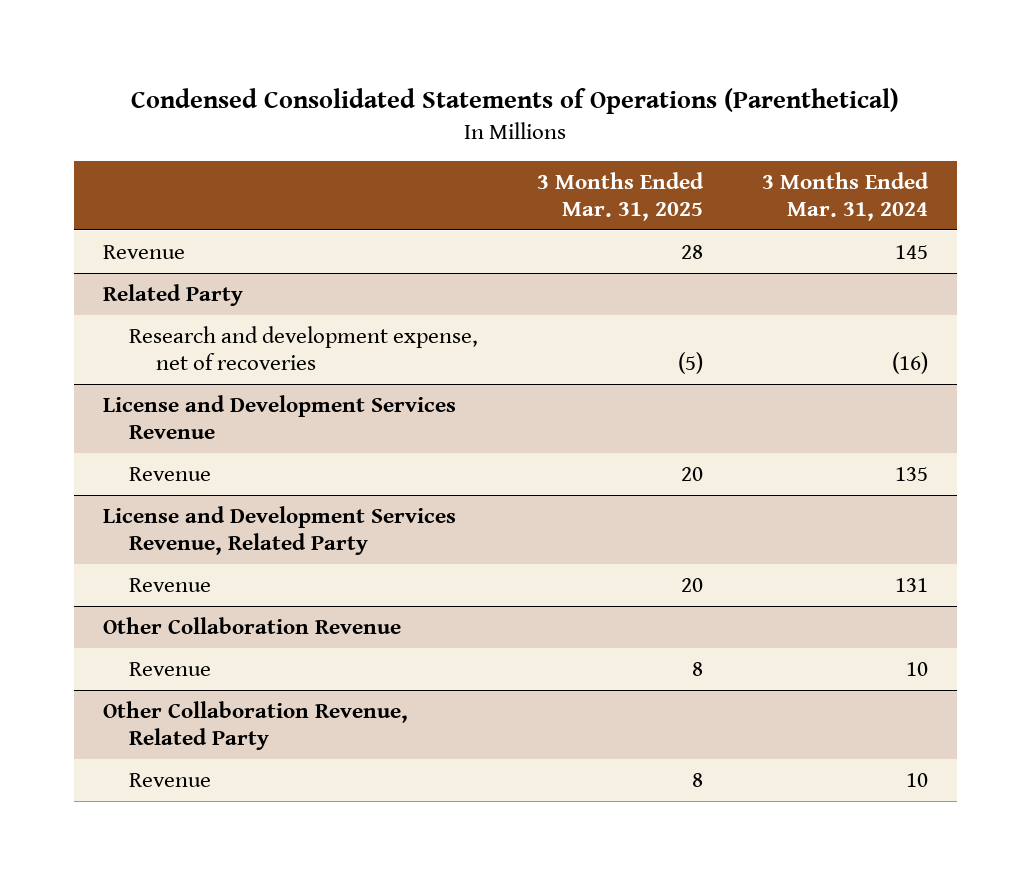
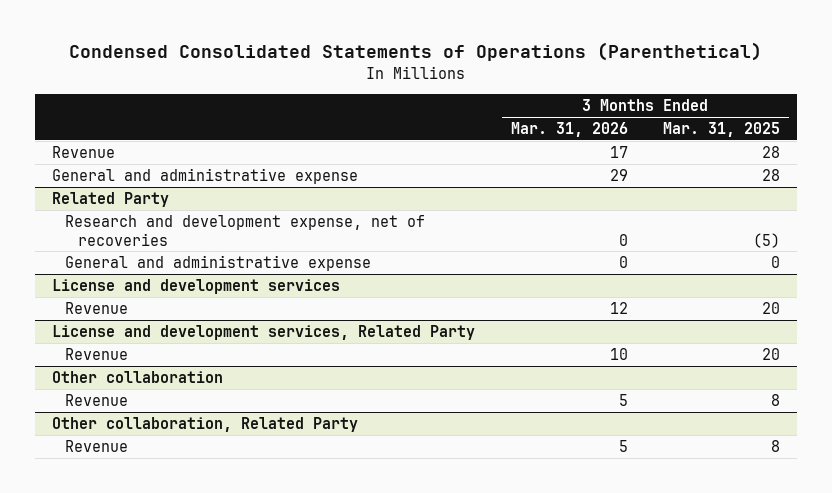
[761,171,929,221] 3 Months Ended Mar. 31, 2024 -> none
none -> [510,122,628,138] Mar. 31, 2026
none -> [52,167,359,184] General and administrative expense
none -> [65,254,372,271] General and administrative expense
[102,394,456,439] License and Development Services Revenue -> [52,278,341,294] License and development services
[102,505,456,555] License and Development Services Revenue, Related Party -> [52,324,476,340] License and development services, Related Party
[102,616,401,634] Other Collaboration Revenue -> [52,370,224,383] Other collaboration
[102,700,408,750] Other Collaboration Revenue, Related Party -> [52,416,359,432] Other collaboration, Related Party

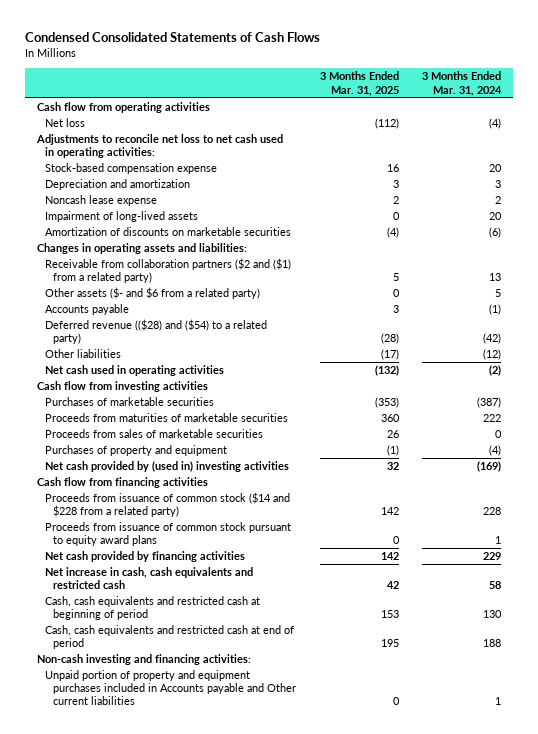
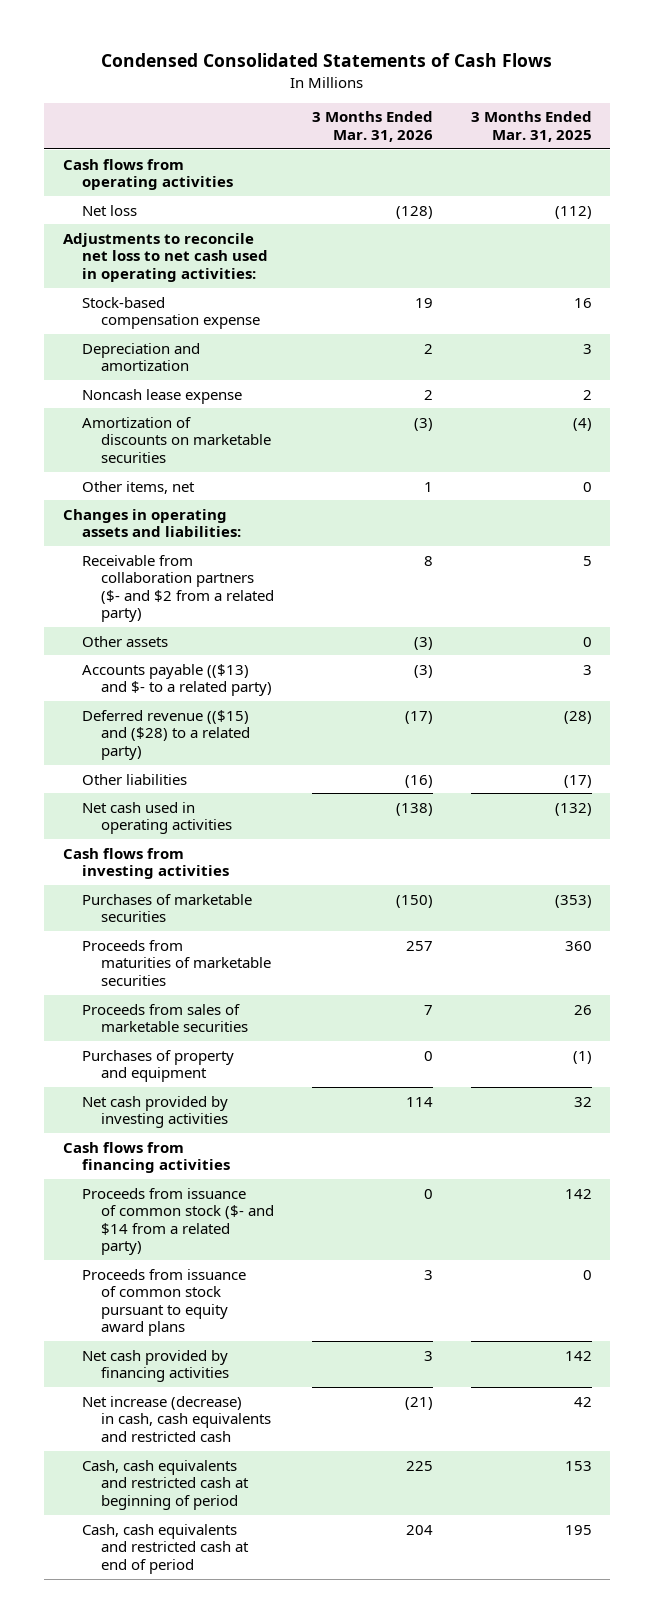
[422,71,503,96] 3 Months Ended Mar. 31, 2024 -> none
none -> [311,111,433,142] 3 Months Ended Mar. 31, 2026
[36,101,210,113] Cash flow from operating activities -> [62,158,234,191] Cash flows from operating activities
[44,210,198,222] Impairment of long-lived assets -> none
none -> [82,480,196,494] Other items, net
[44,257,291,284] Receivable from collaboration partners ($2 and ($1) from a related party) -> [82,554,275,623] Receivable from collaboration partners ($- and $2 from a related party)
[44,286,260,299] Other assets ($- and $6 from a related party) -> [82,635,169,647] Other assets
[44,303,129,315] Accounts payable -> [82,663,273,697] Accounts payable (($13) and $- to a related party)
[44,318,267,345] Deferred revenue (($28) and ($54) to a related party) -> [82,709,251,760] Deferred revenue (($15) and ($28) to a related party)
[36,380,208,392] Cash flow from investing activities -> [62,847,230,880] Cash flows from investing activities
[44,460,289,472] Net cash provided by (used in) investing activities -> [82,1095,229,1129] Net cash provided by investing activities
[36,476,208,488] Cash flow from financing activities -> [62,1141,231,1174] Cash flows from financing activities
[44,491,290,518] Proceeds from issuance of common stock ($14 and $228 from a related party) -> [82,1187,275,1256] Proceeds from issuance of common stock ($- and $14 from a related party)
[44,566,253,590] Net increase in cash, cash equivalents and restricted cash -> [82,1395,272,1442] Net increase (decrease) in cash, cash equivalents and restricted cash
[36,653,251,665] Non-cash investing and financing activities: -> none
[44,669,297,706] Unpaid portion of property and equipment purchases included in Accounts payable and Other current liabilities -> none

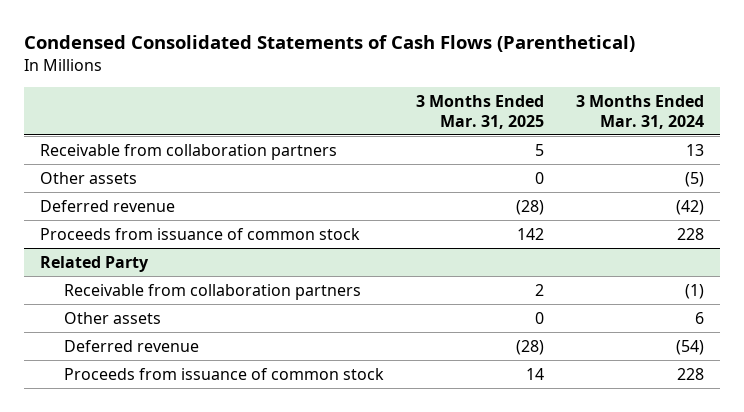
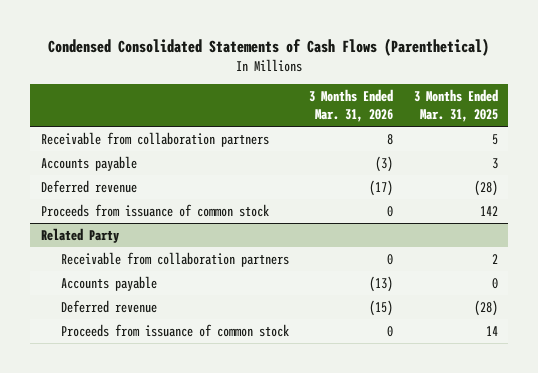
[576,94,705,129] 3 Months Ended Mar. 31, 2024 -> none
none -> [309,89,394,123] 3 Months Ended Mar. 31, 2026
[39,171,137,184] Other assets -> none
none -> [40,155,137,171] Accounts payable
[63,311,161,324] Other assets -> none
none -> [60,275,157,291] Accounts payable

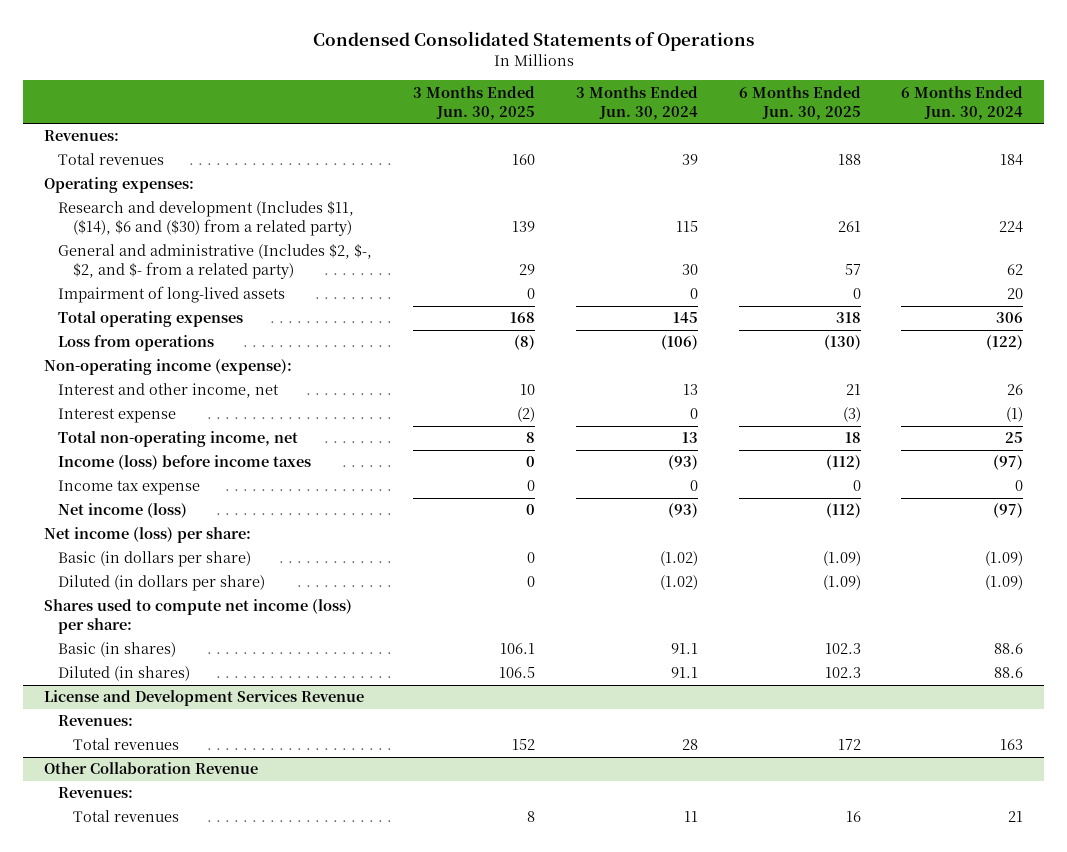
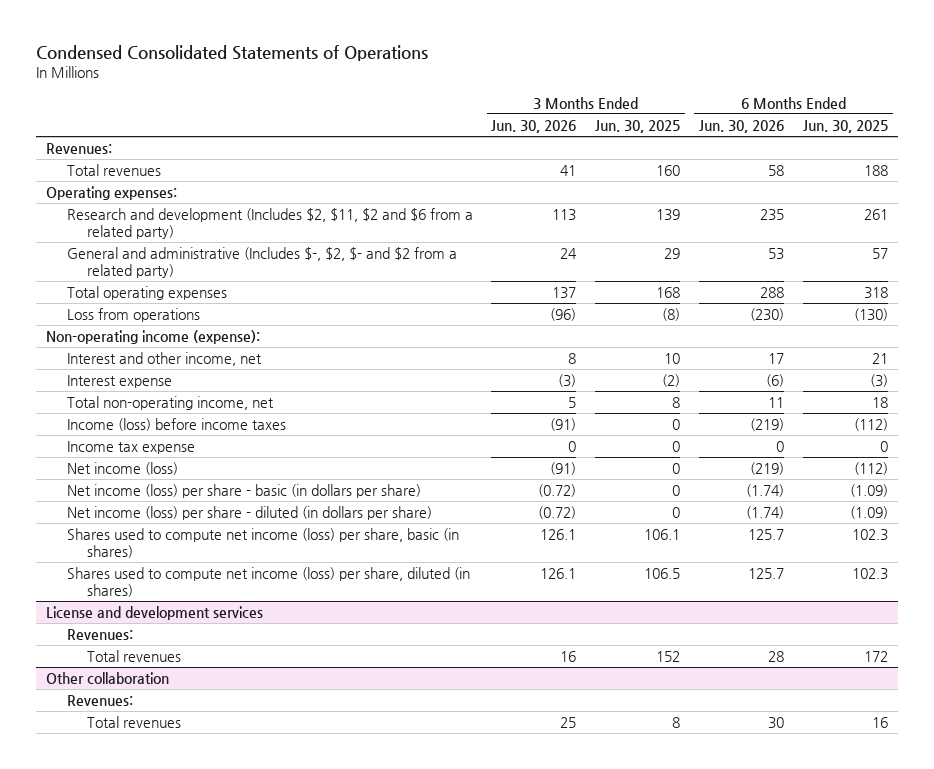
[575,85,698,120] 3 Months Ended Jun. 30, 2024 -> none
[901,85,1024,120] 6 Months Ended Jun. 30, 2024 -> none
none -> [491,119,577,133] Jun. 30, 2026
none -> [699,119,785,133] Jun. 30, 2026
[58,286,286,304] Impairment of long-lived assets -> none
[58,201,355,237] Research and development (Includes $11, ($14), $6 and ($30) from a related party) -> [66,208,473,240] Research and development (Includes $2, $11, $2 and $6 from a related party)
[58,244,373,280] General and administrative (Includes $2, $-, $2, and $- from a related party) -> [66,247,457,279] General and administrative (Includes $-, $2, $- and $2 from a related party)
[43,527,251,544] Net income (loss) per share: -> none
[43,599,352,635] Shares used to compute net income (loss) per share: -> none
[58,551,252,568] Basic (in dollars per share) -> [66,484,421,499] Net income (loss) per share - basic (in dollars per share)
[58,575,266,592] Diluted (in dollars per share) -> [66,506,432,521] Net income (loss) per share - diluted (in dollars per share)
[58,642,177,658] Basic (in shares) -> [66,528,459,559] Shares used to compute net income (loss) per share, basic (in shares)
[58,666,191,682] Diluted (in shares) -> [66,567,470,598] Shares used to compute net income (loss) per share, diluted (in shares)
[43,690,364,707] License and Development Services Revenue -> [45,606,263,621] License and development services
[43,762,258,775] Other Collaboration Revenue -> [45,672,169,685] Other collaboration

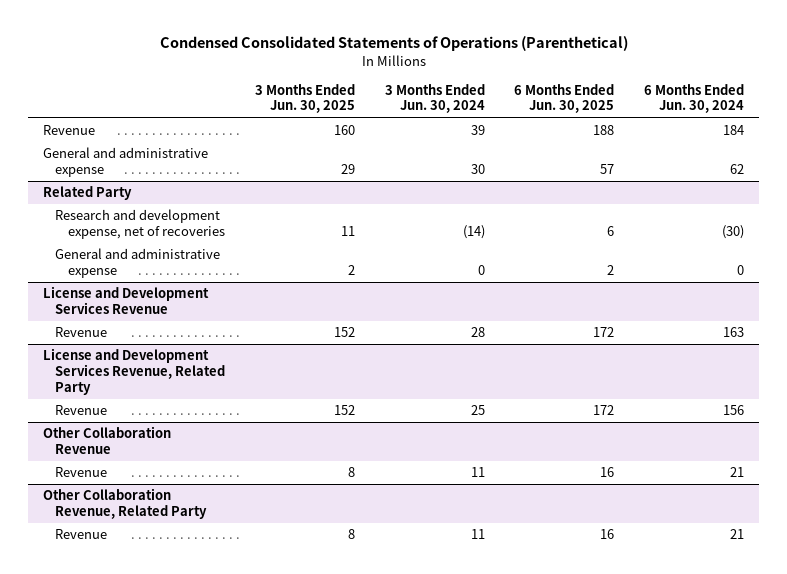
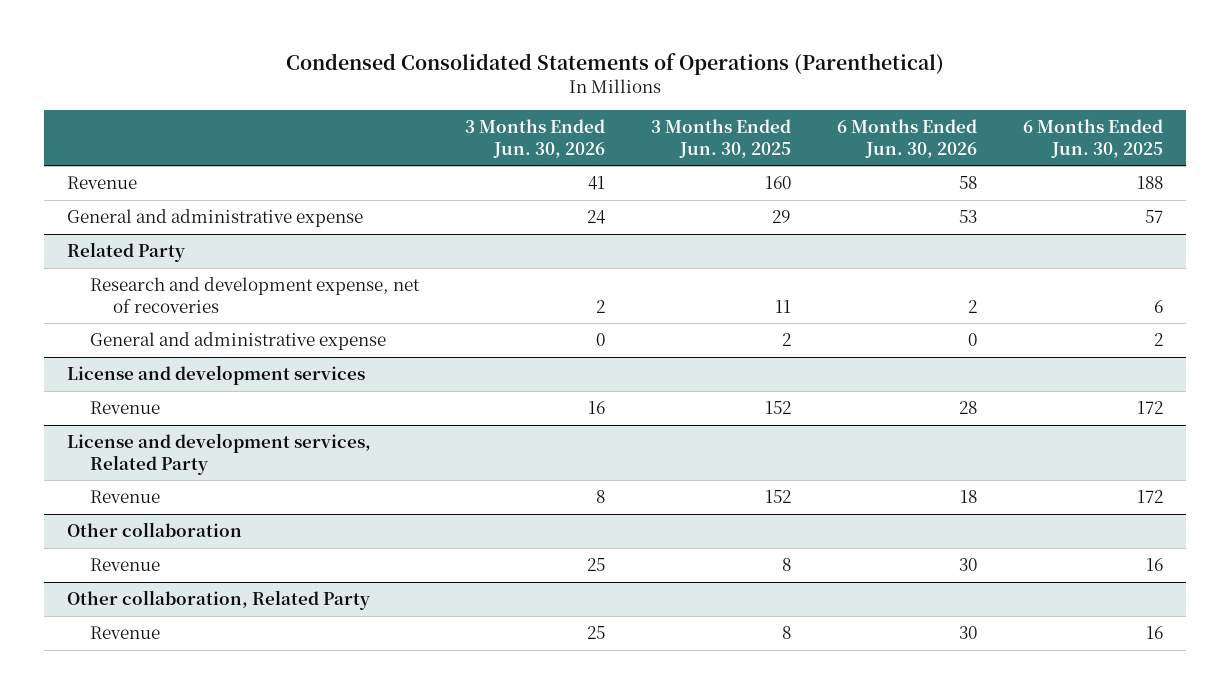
[384,83,485,114] 3 Months Ended Jun. 30, 2024 -> none
[644,83,745,114] 6 Months Ended Jun. 30, 2024 -> none
none -> [465,119,606,158] 3 Months Ended Jun. 30, 2026
none -> [837,119,978,158] 6 Months Ended Jun. 30, 2026
[43,286,210,315] License and Development Services Revenue -> [66,365,365,386] License and development services
[43,348,226,395] License and Development Services Revenue, Related Party -> [66,433,371,475] License and development services, Related Party
[43,426,172,455] Other Collaboration Revenue -> [66,522,242,538] Other collaboration
[43,488,208,520] Other Collaboration Revenue, Related Party -> [66,590,370,611] Other collaboration, Related Party

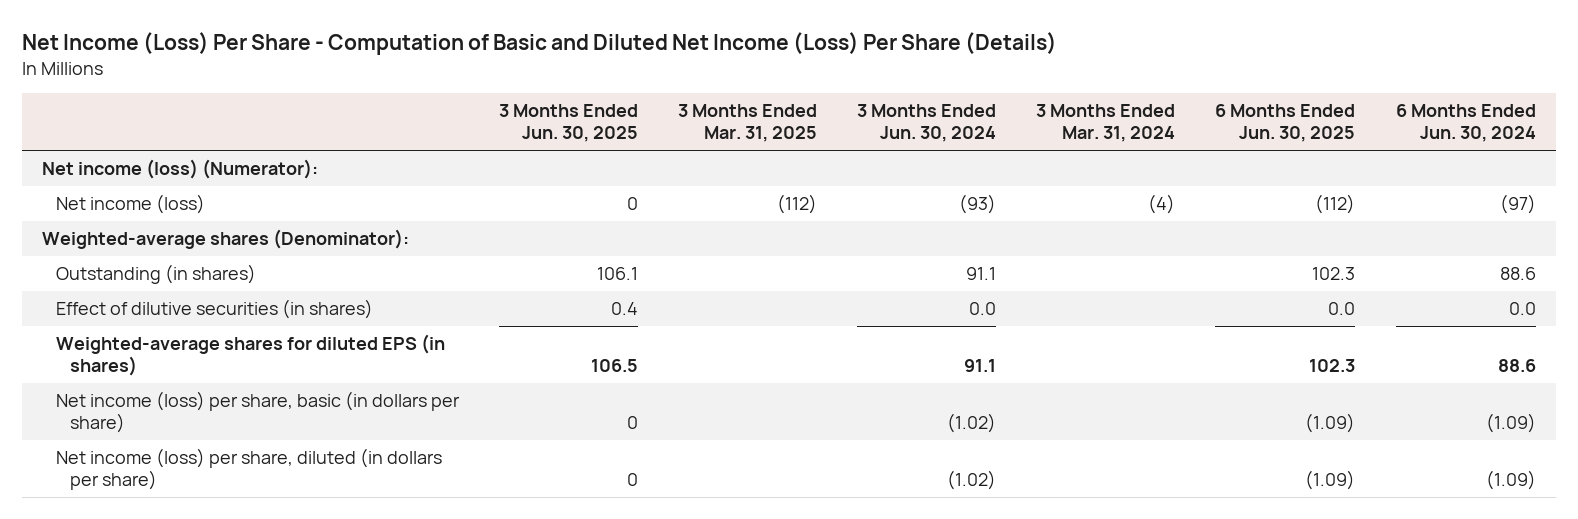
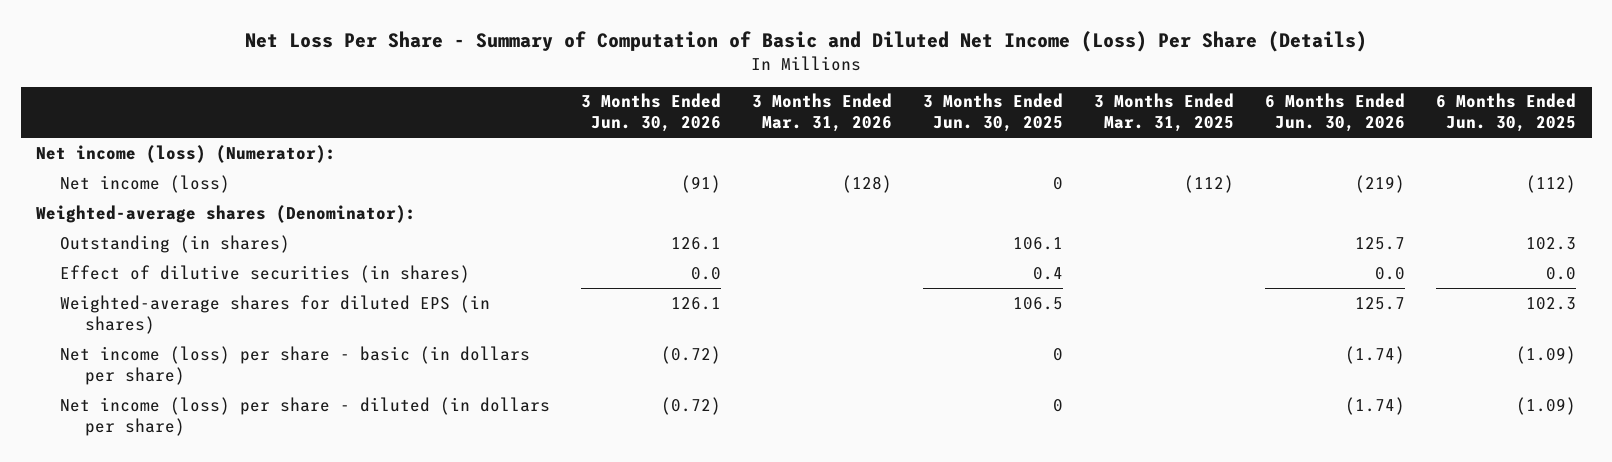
[22,32,1058,56] Net Income (Loss) Per Share - Computation of Basic and Diluted Net Income (Loss) Per Share (Details) -> [245,30,1368,52] Net Loss Per Share - Summary of Computation of Basic and Diluted Net Income (Loss) Per Share (Details)
[857,104,997,142] 3 Months Ended Jun. 30, 2024 -> none
[1036,104,1176,142] 3 Months Ended Mar. 31, 2024 -> none
[1395,104,1536,142] 6 Months Ended Jun. 30, 2024 -> none
none -> [581,93,722,133] 3 Months Ended Jun. 30, 2026
none -> [752,93,893,133] 3 Months Ended Mar. 31, 2026
none -> [1265,93,1406,133] 6 Months Ended Jun. 30, 2026
[56,391,461,434] Net income (loss) per share, basic (in dollars per share) -> [60,345,531,385] Net income (loss) per share - basic (in dollars per share)
[56,448,443,491] Net income (loss) per share, diluted (in dollars per share) -> [60,396,551,436] Net income (loss) per share - diluted (in dollars per share)

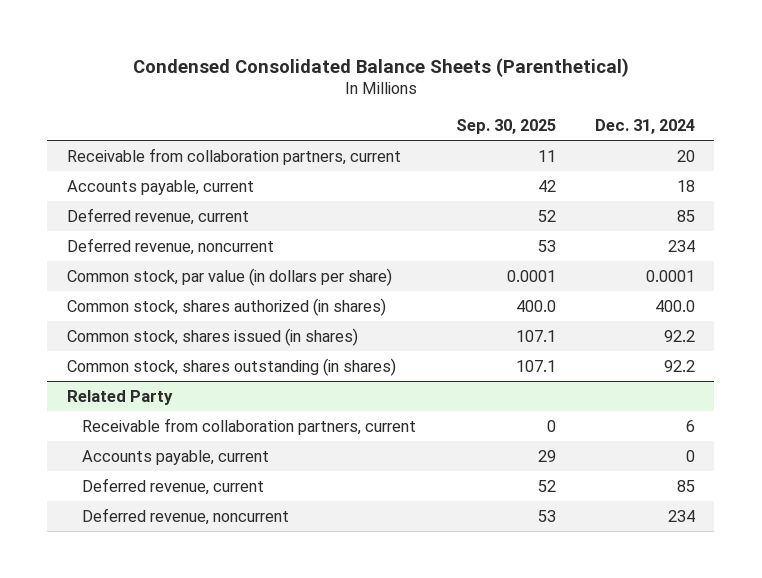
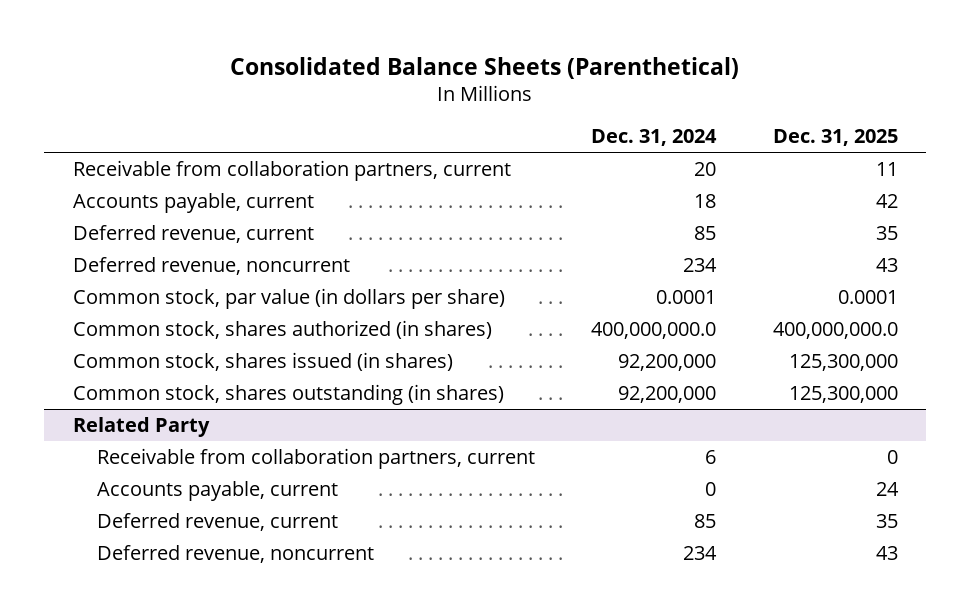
[132,57,629,77] Condensed Consolidated Balance Sheets (Parenthetical) -> [230,56,740,79] Consolidated Balance Sheets (Parenthetical)
[455,119,556,135] Sep. 30, 2025 -> none
none -> [772,129,898,147] Dec. 31, 2025
[654,299,695,312] 400.0 -> [591,321,717,339] 400,000,000.0
[663,329,695,342] 92.2 -> [618,353,717,371] 92,200,000
[663,359,695,372] 92.2 -> [618,385,717,403] 92,200,000

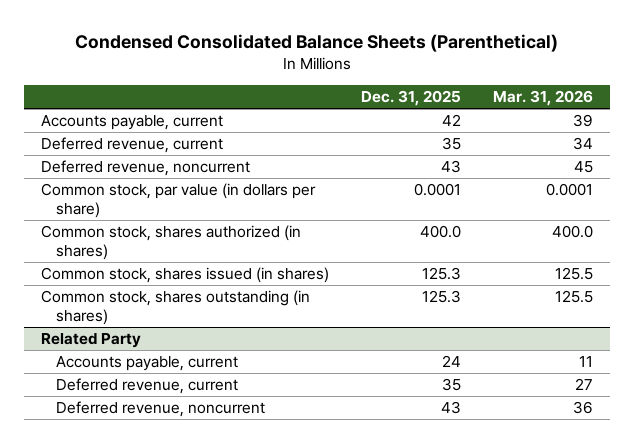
[230,56,740,79] Consolidated Balance Sheets (Parenthetical) -> [74,34,558,53] Condensed Consolidated Balance Sheets (Parenthetical)
[591,129,718,147] Dec. 31, 2024 -> none
none -> [493,90,594,107] Mar. 31, 2026
[72,159,511,181] Receivable from collaboration partners, current -> none
[772,321,898,339] 400,000,000.0 -> [419,225,461,239] 400.0
[788,353,898,371] 125,300,000 -> [421,267,461,281] 125.3
[788,385,898,403] 125,300,000 -> [421,290,461,304] 125.3
[97,447,536,469] Receivable from collaboration partners, current -> none

